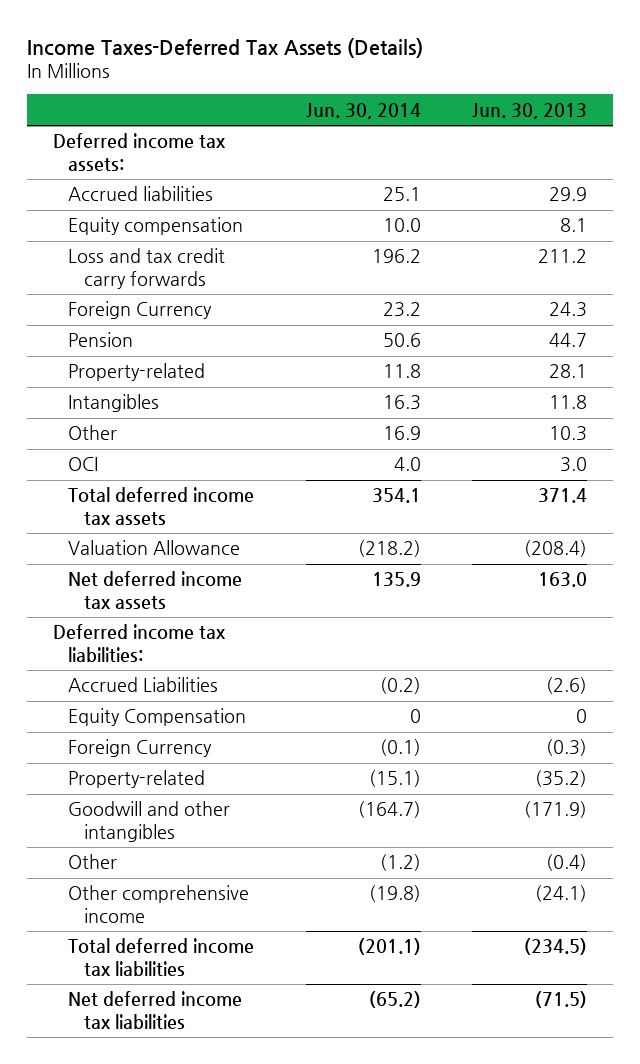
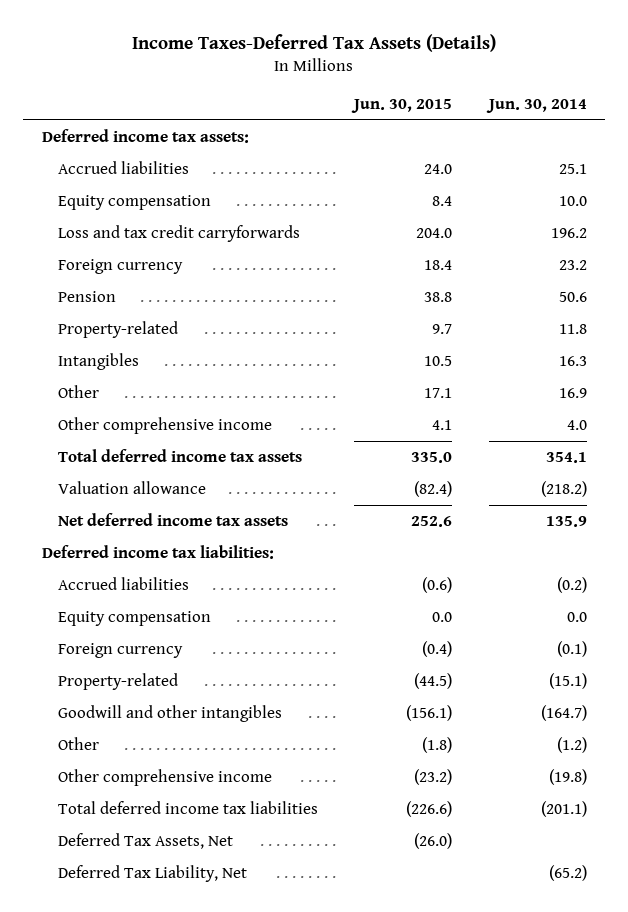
[472,102,588,119] Jun. 30, 2013 -> none
none -> [351,98,453,113] Jun. 30, 2015
[68,248,226,289] Loss and tax credit carry forwards -> [57,224,300,242] Loss and tax credit carryforwards
[68,301,213,320] Foreign Currency -> [57,258,183,274] Foreign currency
[68,457,99,472] OCI -> [57,416,272,434] Other comprehensive income
[68,540,241,556] Valuation Allowance -> [57,480,206,494] Valuation allowance
[68,677,219,693] Accrued Liabilities -> [57,576,189,590] Accrued liabilities
[68,708,247,727] Equity Compensation -> [57,610,211,626] Equity compensation
[409,709,421,724] 0 -> [566,611,587,622] 0.0
[68,739,213,758] Foreign Currency -> [57,642,183,658] Foreign currency
none -> [57,832,233,849] Deferred Tax Assets, Net
[68,991,243,1029] Net deferred income tax liabilities -> [57,864,247,882] Deferred Tax Liability, Net

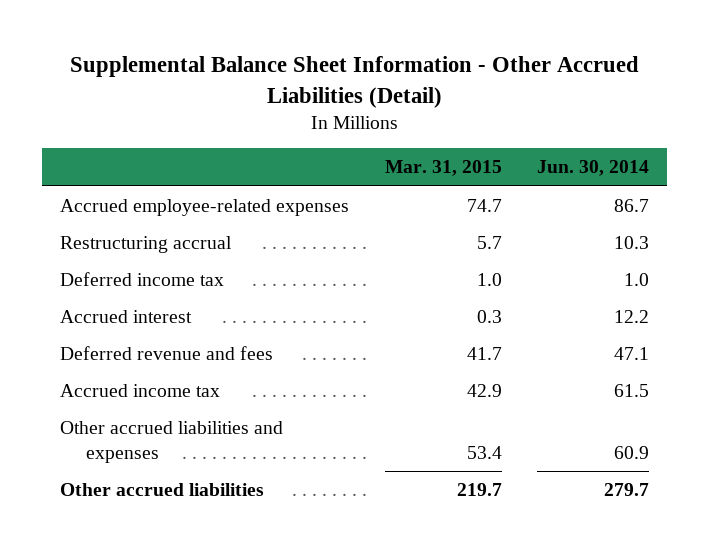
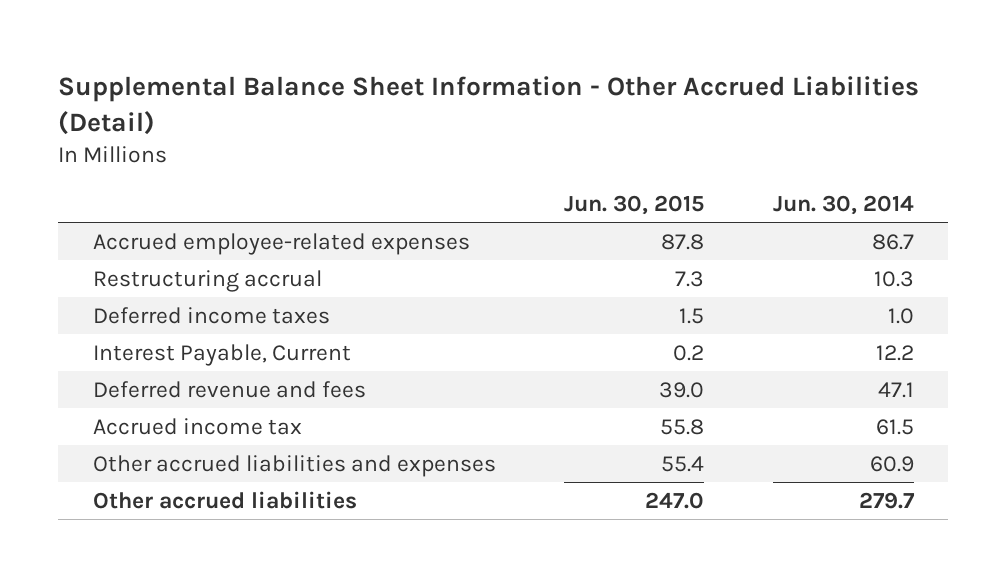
[384,160,502,177] Mar. 31, 2015 -> none
none -> [564,194,705,215] Jun. 30, 2015
[59,271,224,286] Deferred income tax -> [92,306,330,324] Deferred income taxes
[59,309,192,323] Accrued interest -> [92,343,351,366] Interest Payable, Current

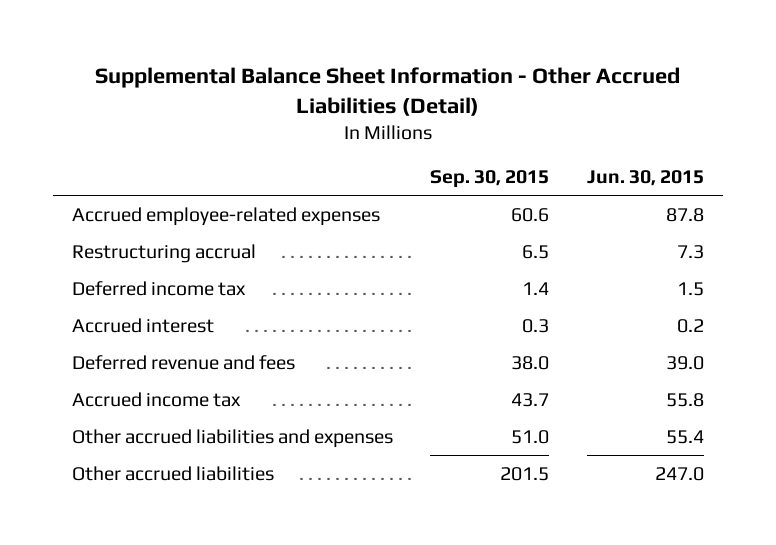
[772,194,914,215] Jun. 30, 2014 -> none
none -> [430,169,550,188] Sep. 30, 2015
[92,306,330,324] Deferred income taxes -> [71,280,246,296] Deferred income tax
[92,343,351,366] Interest Payable, Current -> [71,317,214,333] Accrued interest

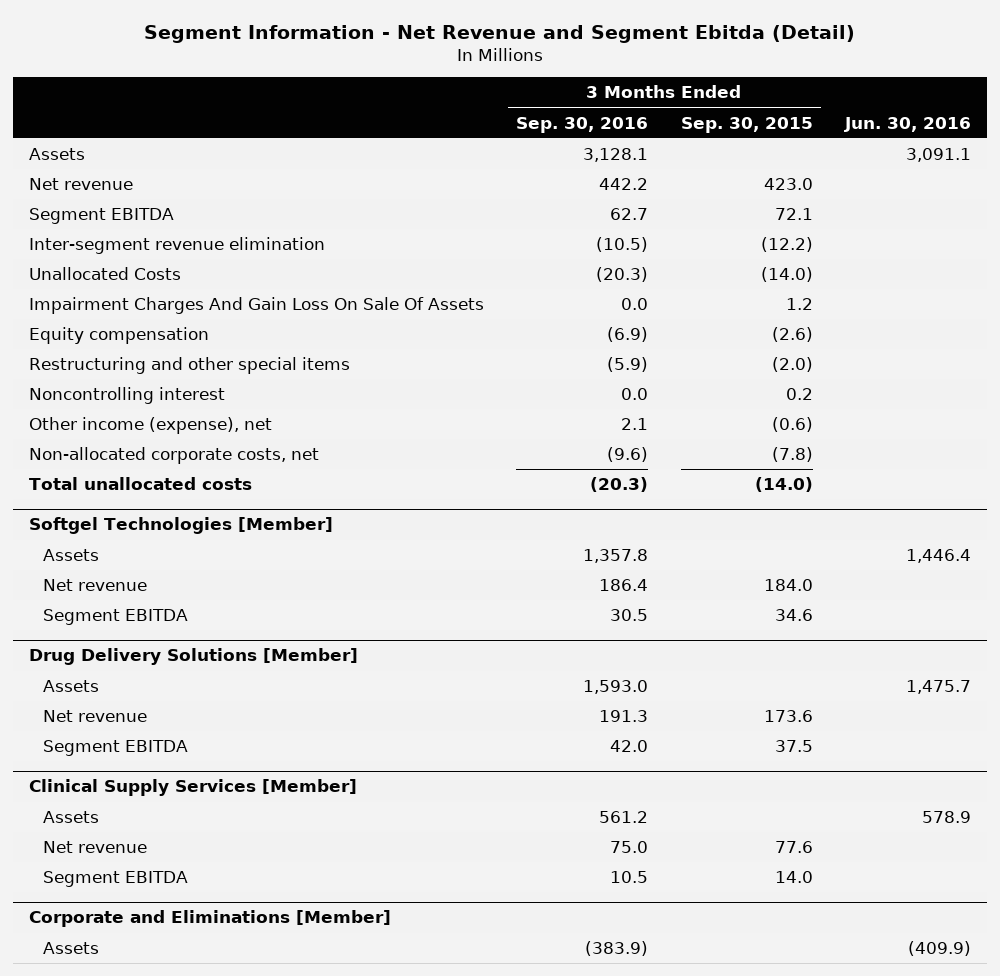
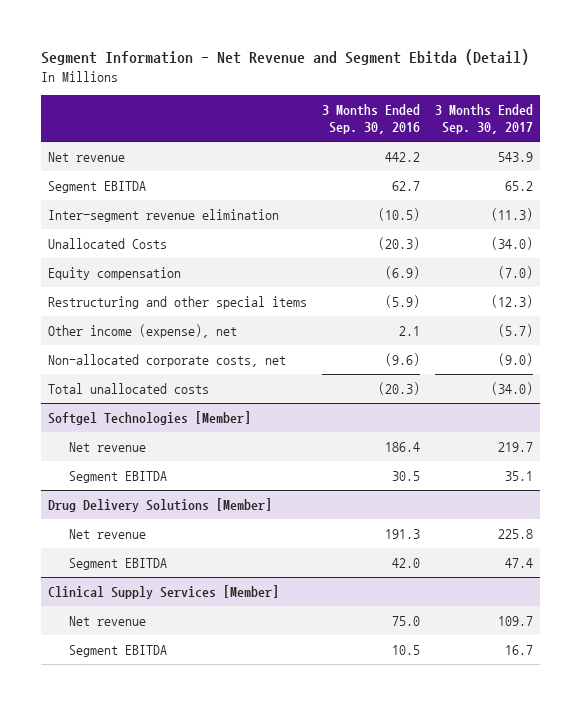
[680,116,813,133] Sep. 30, 2015 -> none
[843,116,971,132] Jun. 30, 2016 -> none
none -> [435,103,534,135] 3 Months Ended Sep. 30, 2017
[29,148,86,161] Assets -> none
[29,297,485,315] Impairment Charges And Gain Loss On Sale Of Assets -> none
[29,387,226,405] Noncontrolling interest -> none
[42,549,99,562] Assets -> none
[42,680,99,693] Assets -> none
[42,811,99,824] Assets -> none
[29,910,392,928] Corporate and Eliminations [Member] -> none
[42,942,99,955] Assets -> none

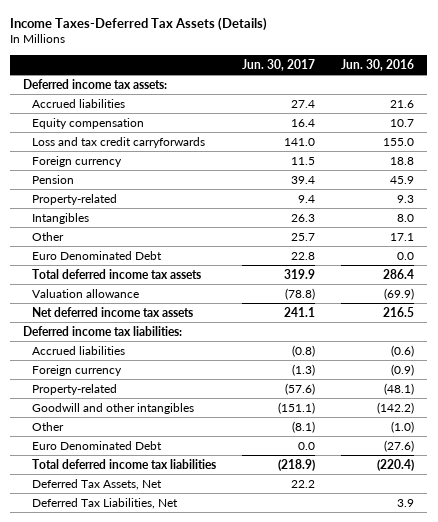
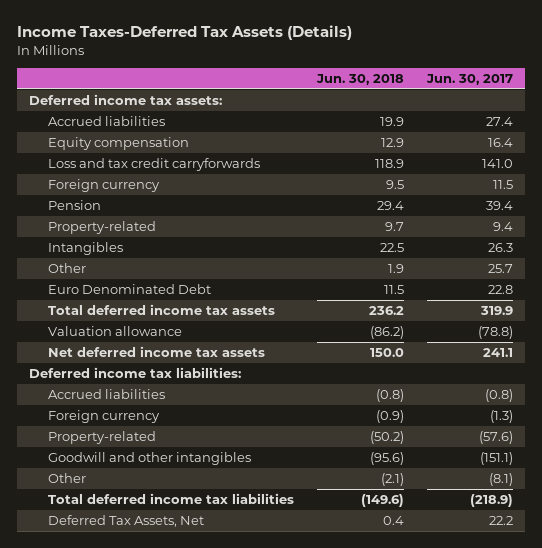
[341,58,415,71] Jun. 30, 2016 -> none
none -> [316,74,405,86] Jun. 30, 2018
[31,440,162,450] Euro Denominated Debt -> none
[31,497,178,509] Deferred Tax Liabilities, Net -> none

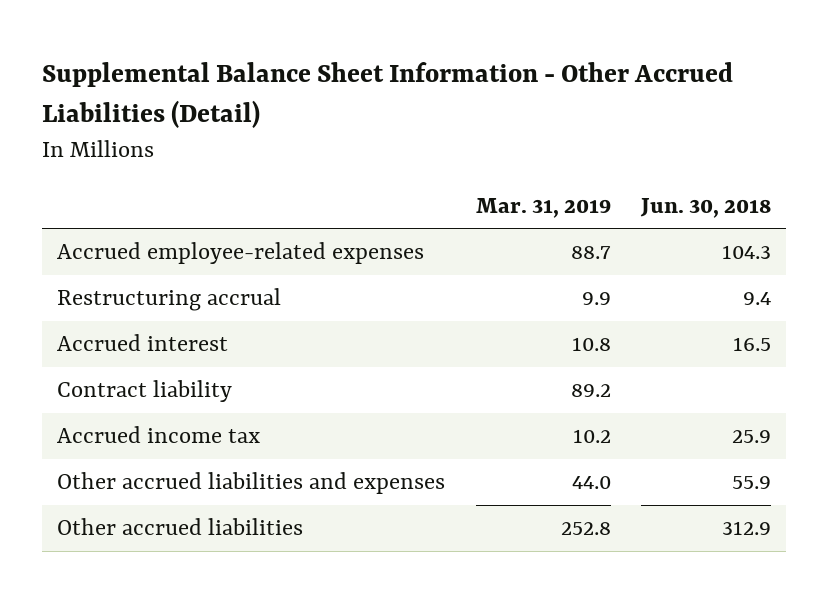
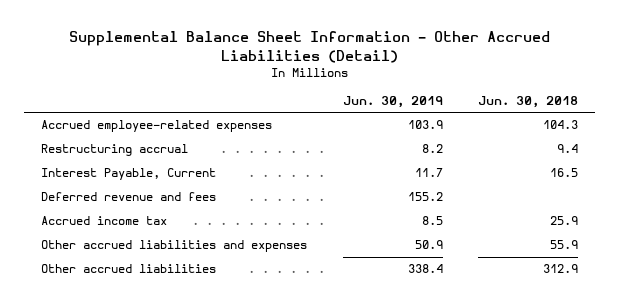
[475,197,611,218] Mar. 31, 2019 -> none
none -> [342,96,443,109] Jun. 30, 2019
[57,334,229,352] Accrued interest -> [41,168,217,181] Interest Payable, Current
[57,380,233,403] Contract liability -> [41,192,217,202] Deferred revenue and fees

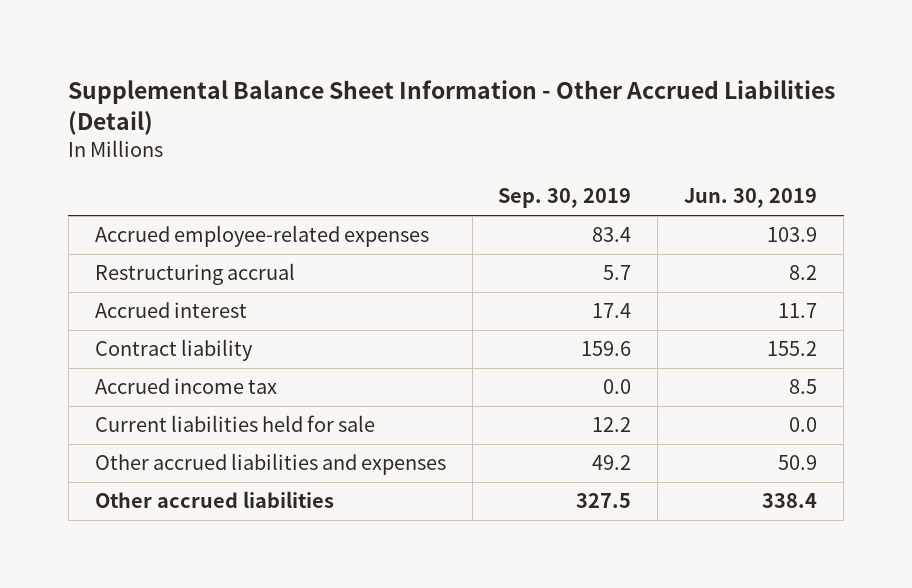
[477,96,578,109] Jun. 30, 2018 -> none
none -> [498,188,632,209] Sep. 30, 2019
[41,168,217,181] Interest Payable, Current -> [94,302,247,319] Accrued interest
[41,192,217,202] Deferred revenue and fees -> [94,339,253,362] Contract liability
none -> [94,415,375,433] Current liabilities held for sale

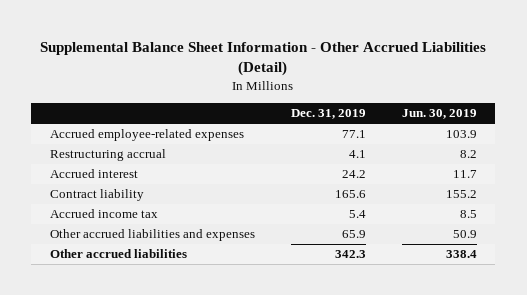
[498,188,632,209] Sep. 30, 2019 -> none
none -> [290,109,366,120] Dec. 31, 2019
[94,415,375,433] Current liabilities held for sale -> none

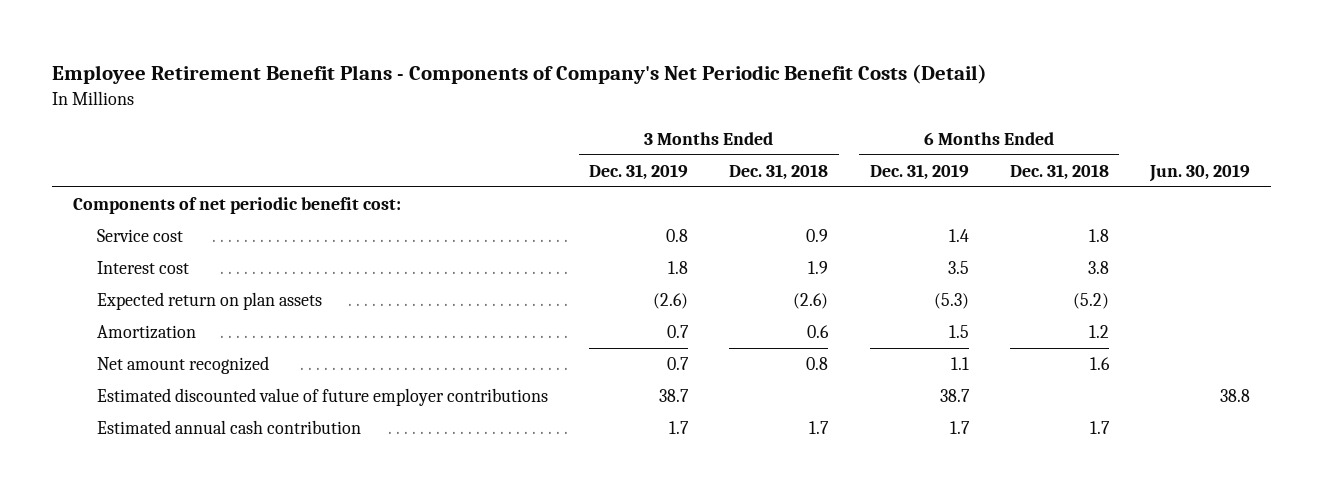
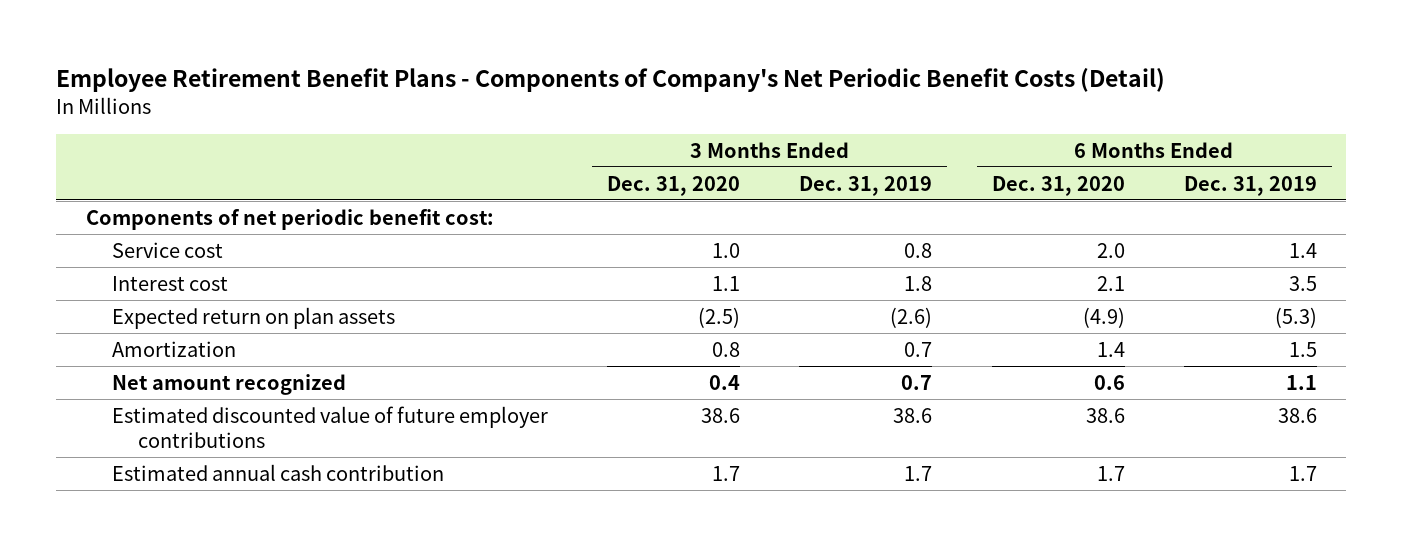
[729,163,829,180] Dec. 31, 2018 -> none
[1009,163,1109,180] Dec. 31, 2018 -> none
[1149,163,1251,182] Jun. 30, 2019 -> none
none -> [607,175,741,196] Dec. 31, 2020
none -> [991,175,1125,196] Dec. 31, 2020
[659,389,690,403] 38.7 -> [893,407,933,423] 38.6
[939,389,970,403] 38.7 -> [1277,407,1317,423] 38.6

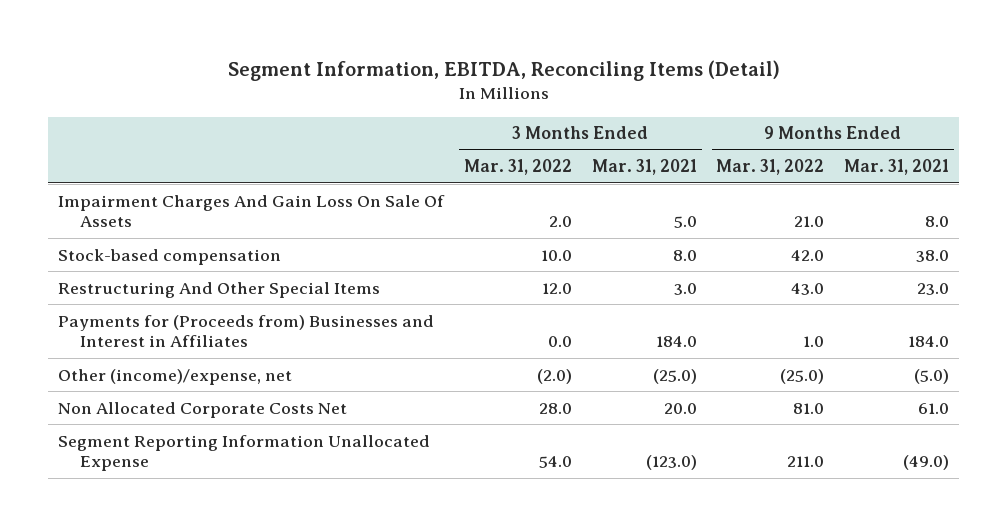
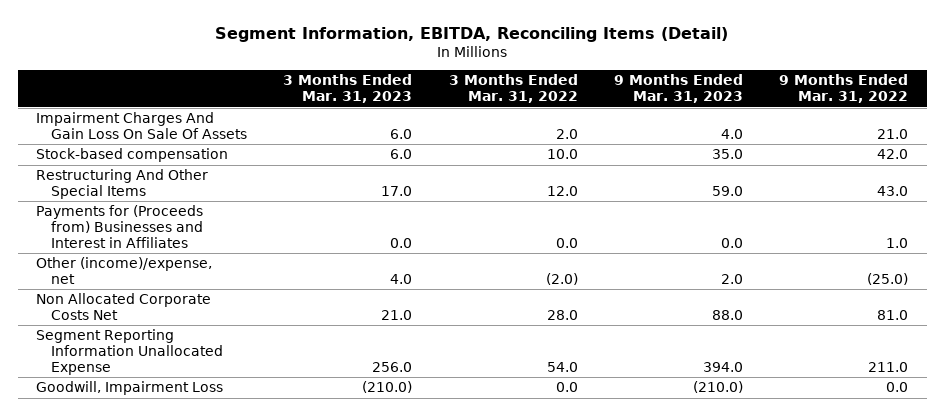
[591,159,697,176] Mar. 31, 2021 -> none
[844,159,950,176] Mar. 31, 2021 -> none
none -> [283,74,413,104] 3 Months Ended Mar. 31, 2023
none -> [614,74,744,104] 9 Months Ended Mar. 31, 2023
none -> [36,381,224,396] Goodwill, Impairment Loss

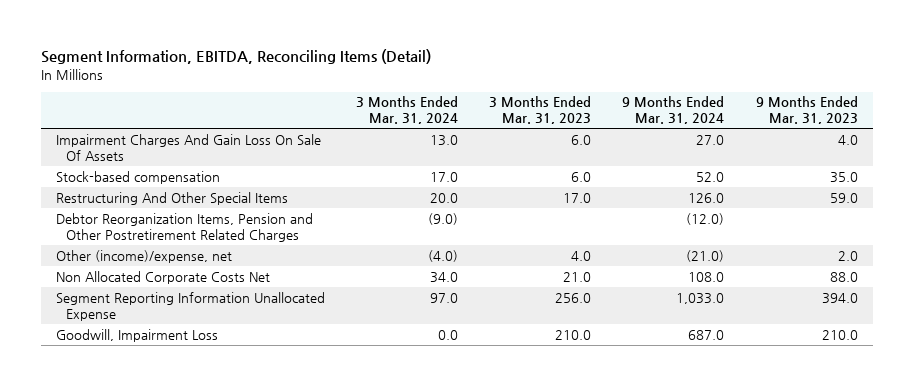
[448,74,578,104] 3 Months Ended Mar. 31, 2022 -> none
[779,74,909,104] 9 Months Ended Mar. 31, 2022 -> none
none -> [356,96,459,125] 3 Months Ended Mar. 31, 2024
none -> [622,96,725,125] 9 Months Ended Mar. 31, 2024
[36,205,204,248] Payments for (Proceeds from) Businesses and Interest in Affiliates -> none
none -> [56,212,314,242] Debtor Reorganization Items, Pension and Other Postretirement Related Charges
[362,381,413,394] (210.0) -> [555,329,592,340] 210.0
[693,381,744,394] (210.0) -> [821,329,858,340] 210.0

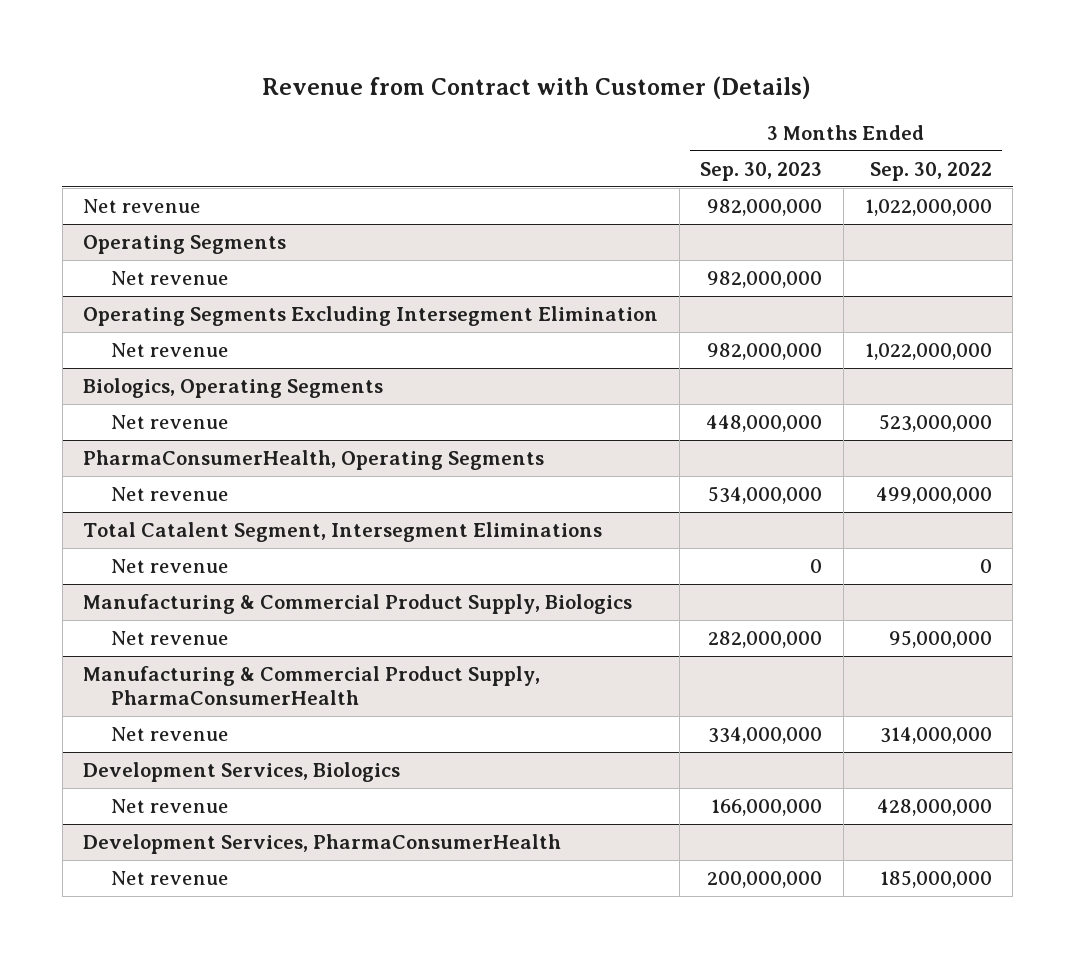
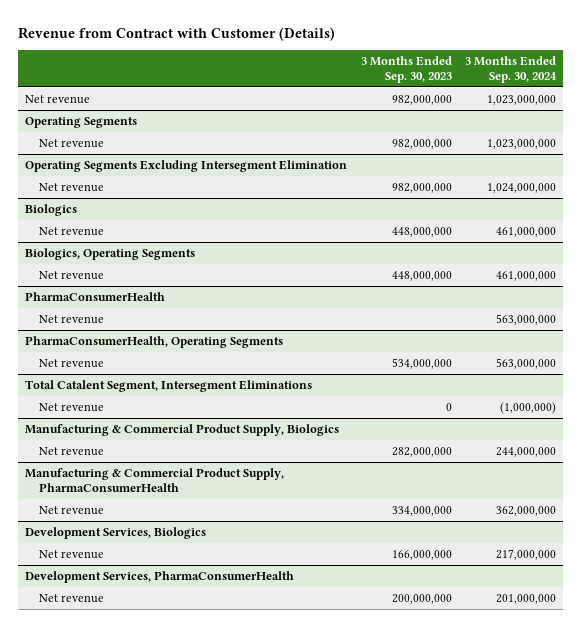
[869,162,992,182] Sep. 30, 2022 -> none
none -> [465,56,558,84] 3 Months Ended Sep. 30, 2024
none -> [24,203,77,216] Biologics
none -> [39,226,105,236] Net revenue
none -> [24,291,165,301] PharmaConsumerHealth
none -> [39,314,105,324] Net revenue

